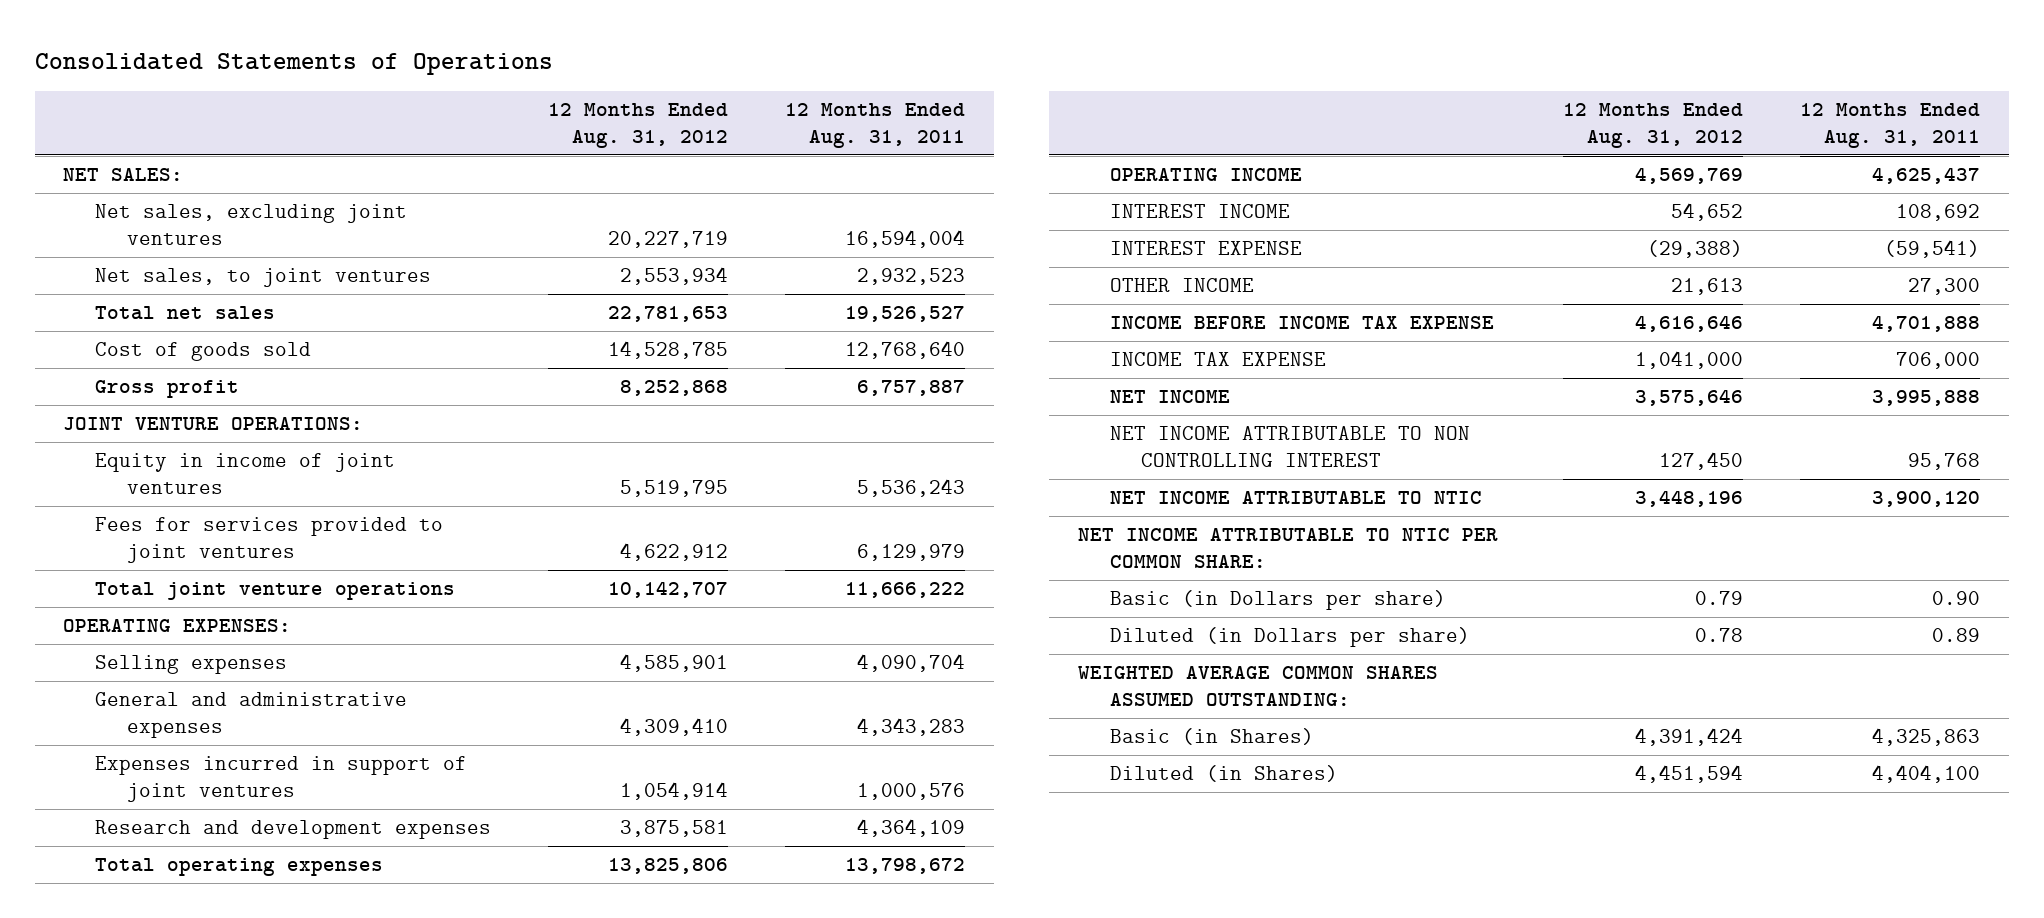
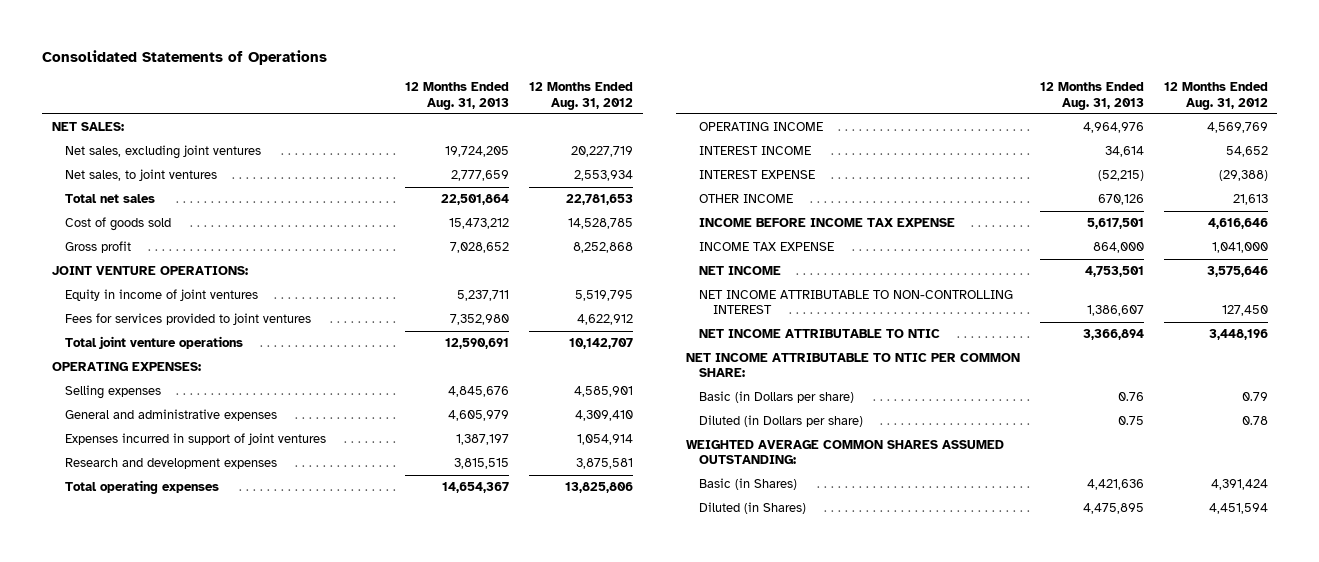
[785,103,966,149] 12 Months Ended Aug. 31, 2011 -> none
none -> [405,82,510,110] 12 Months Ended Aug. 31, 2013
[1109,426,1470,467] NET INCOME ATTRIBUTABLE TO NON CONTROLLING INTEREST -> [699,290,1014,315] NET INCOME ATTRIBUTABLE TO NON-CONTROLLING INTEREST

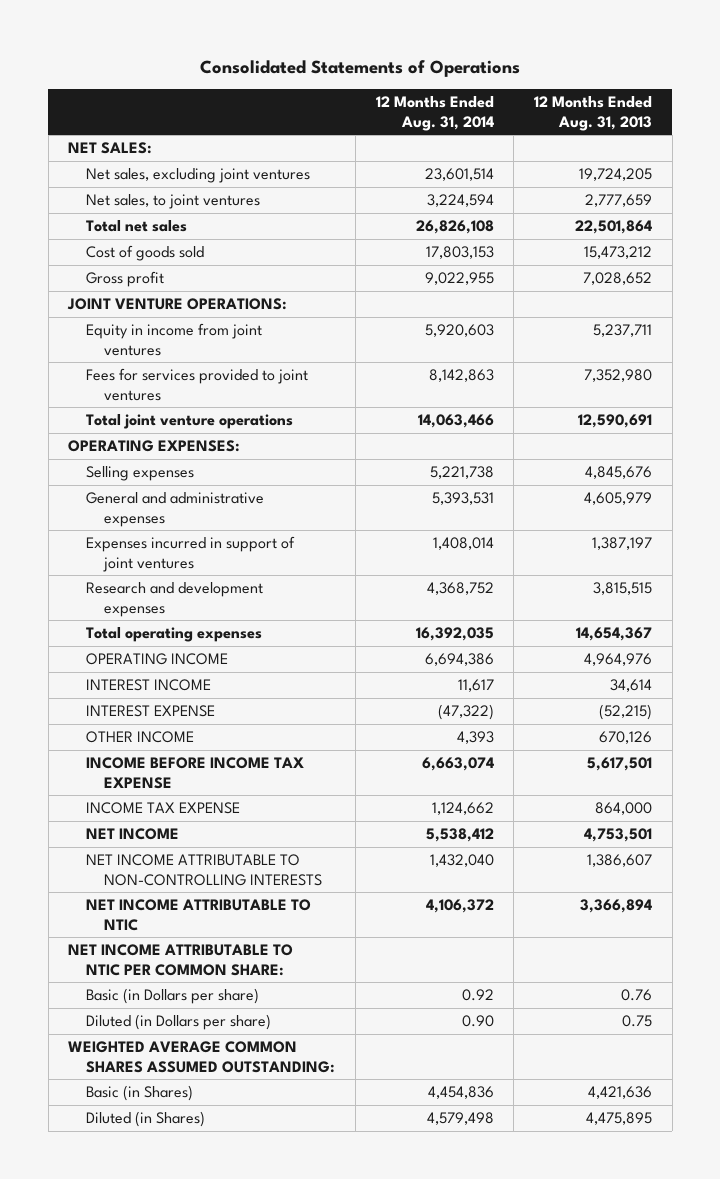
[529,82,634,110] 12 Months Ended Aug. 31, 2012 -> none
none -> [375,96,494,131] 12 Months Ended Aug. 31, 2014
[64,289,258,302] Equity in income of joint ventures -> [86,323,263,356] Equity in income from joint ventures
[699,290,1014,315] NET INCOME ATTRIBUTABLE TO NON-CONTROLLING INTEREST -> [86,854,323,886] NET INCOME ATTRIBUTABLE TO NON-CONTROLLING INTERESTS

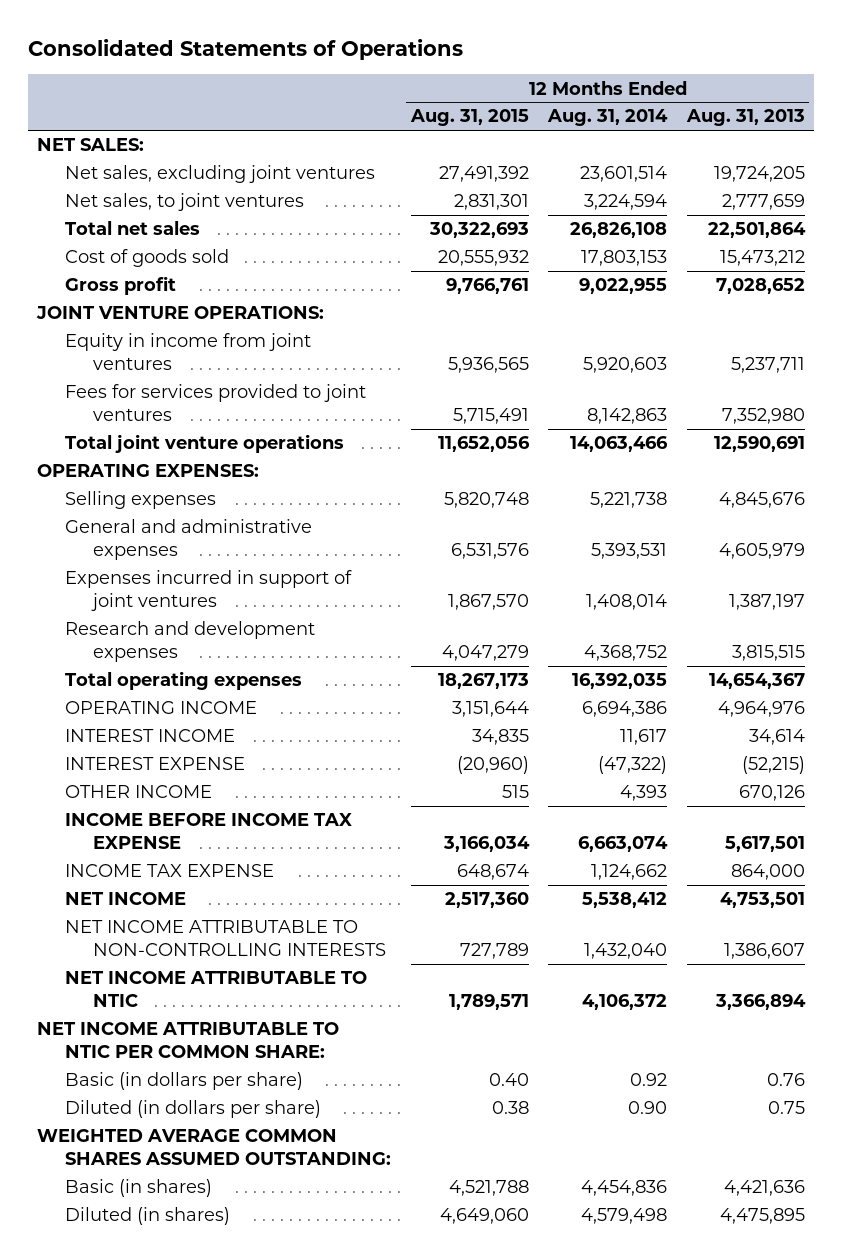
none -> [409,109,529,127] Aug. 31, 2015
[86,988,260,1005] Basic (in Dollars per share) -> [65,1072,304,1091] Basic (in dollars per share)
[86,1014,272,1031] Diluted (in Dollars per share) -> [65,1100,322,1119] Diluted (in dollars per share)
[86,1085,194,1102] Basic (in Shares) -> [65,1179,213,1198] Basic (in shares)
[86,1111,206,1128] Diluted (in Shares) -> [65,1207,231,1226] Diluted (in shares)

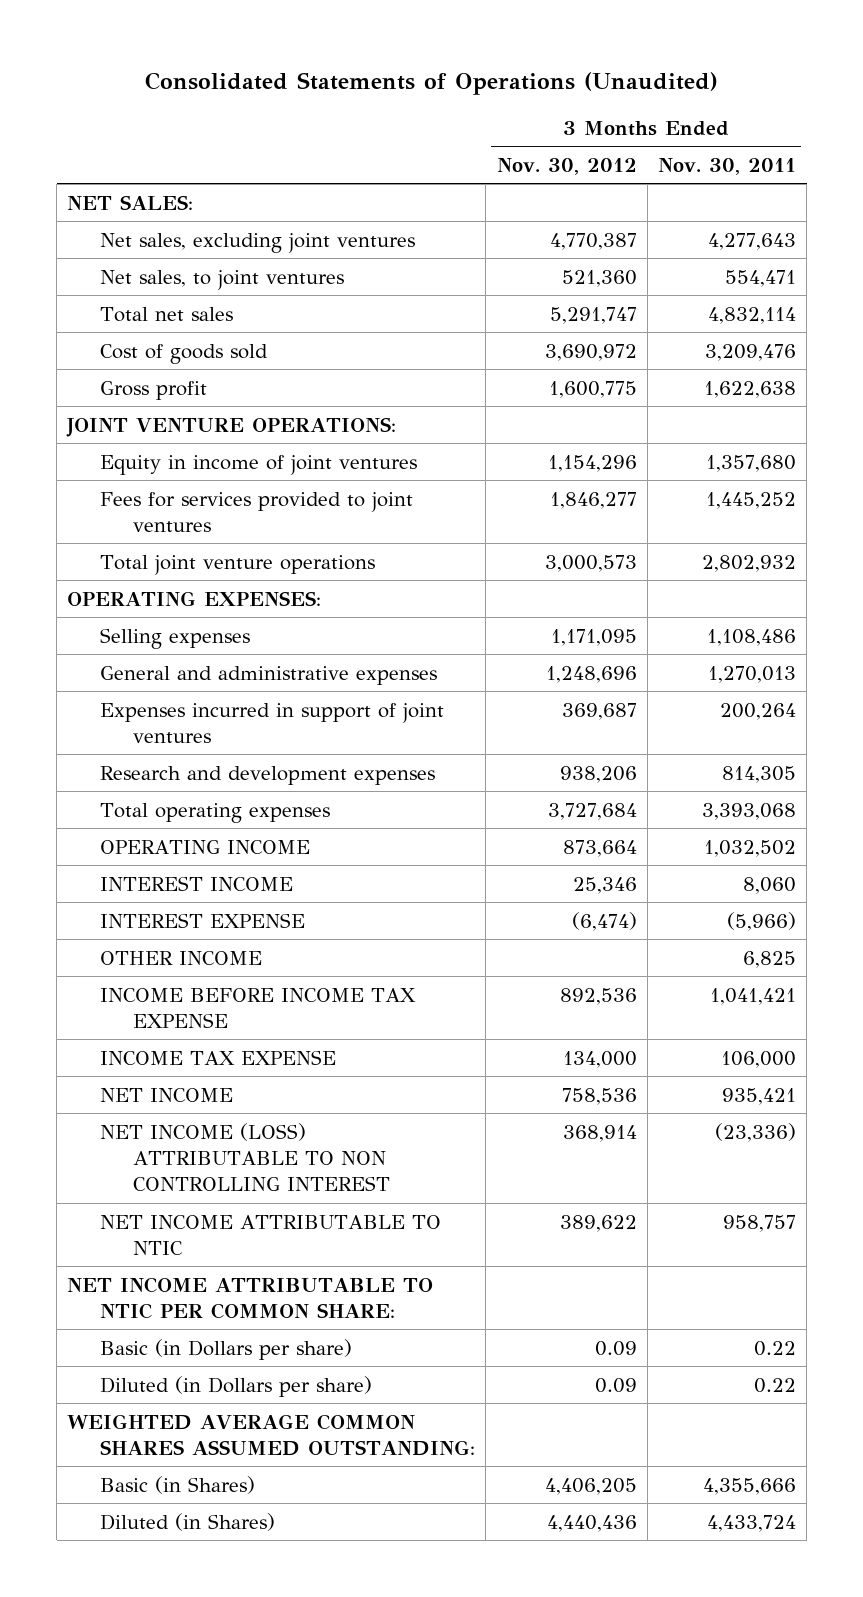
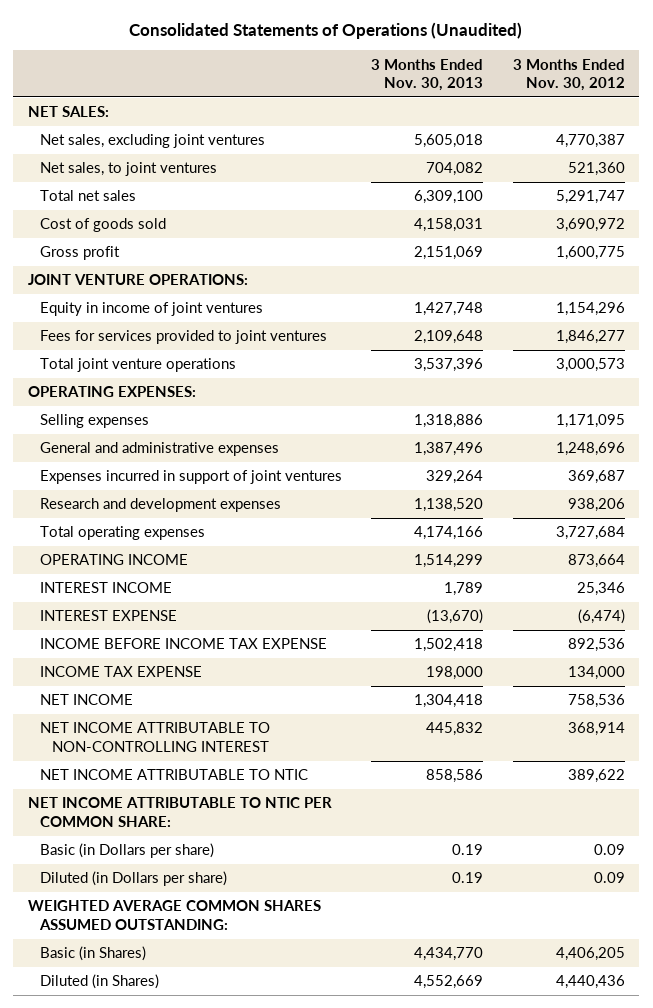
[658,157,797,175] Nov. 30, 2011 -> none
none -> [371,58,484,92] 3 Months Ended Nov. 30, 2013
[100,950,263,965] OTHER INCOME -> none
[100,1122,390,1192] NET INCOME (LOSS) ATTRIBUTABLE TO NON CONTROLLING INTEREST -> [40,722,271,752] NET INCOME ATTRIBUTABLE TO NON-CONTROLLING INTEREST

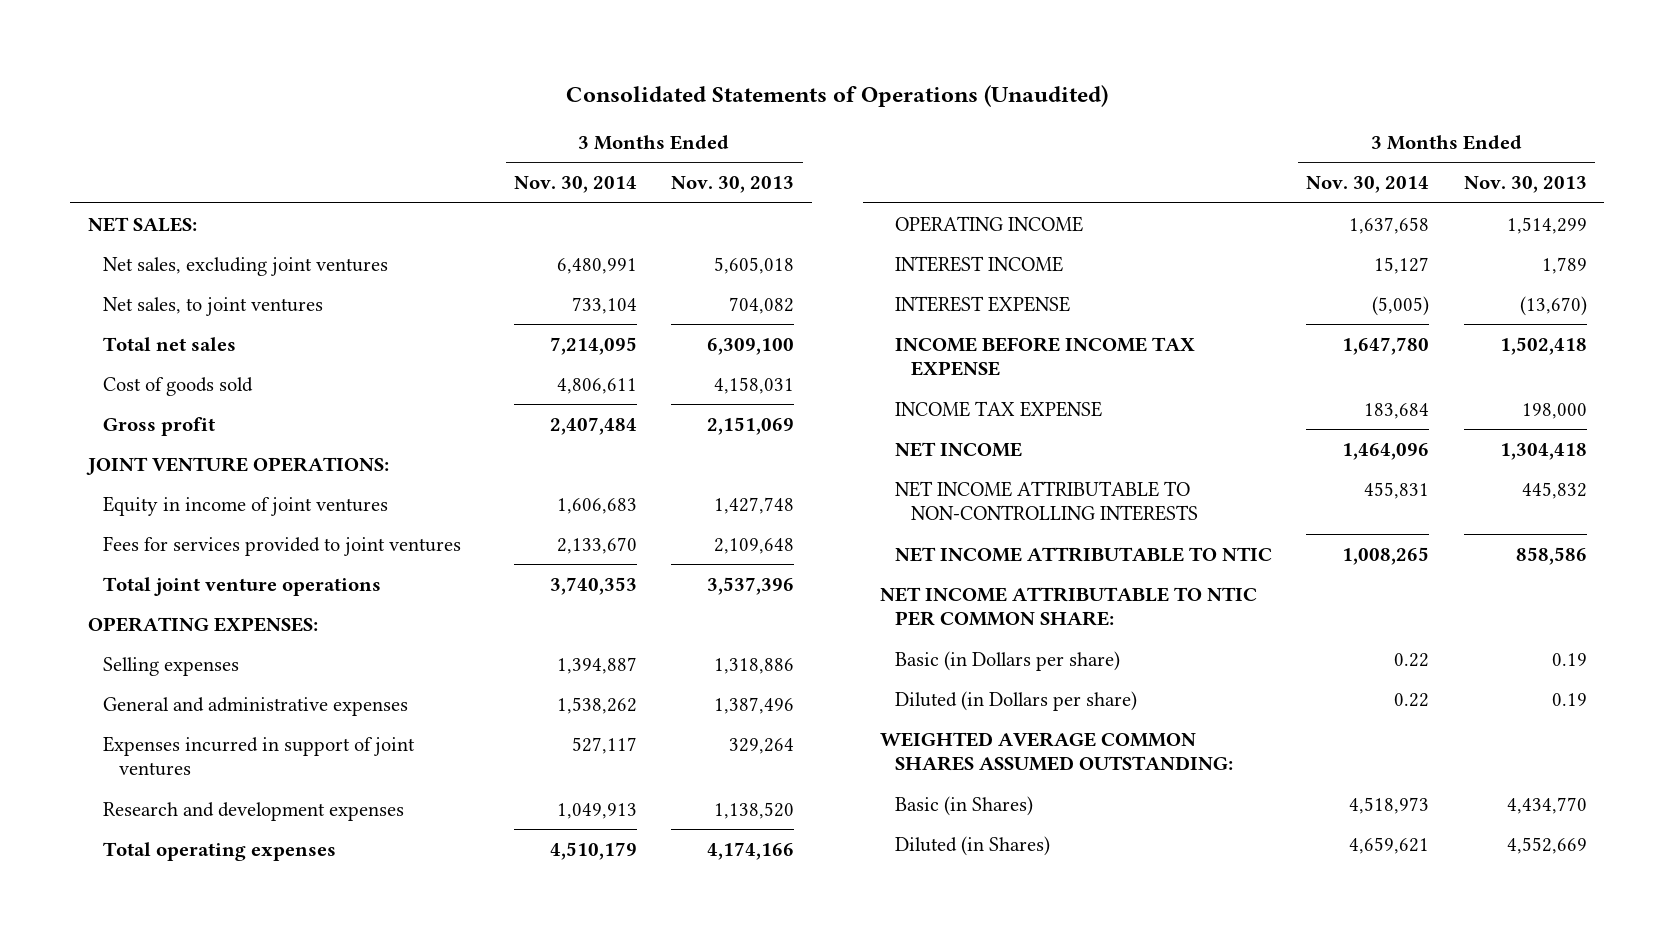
[512,58,625,92] 3 Months Ended Nov. 30, 2012 -> none
none -> [514,176,638,194] Nov. 30, 2014
[40,722,271,752] NET INCOME ATTRIBUTABLE TO NON-CONTROLLING INTEREST -> [895,480,1198,522] NET INCOME ATTRIBUTABLE TO NON-CONTROLLING INTERESTS

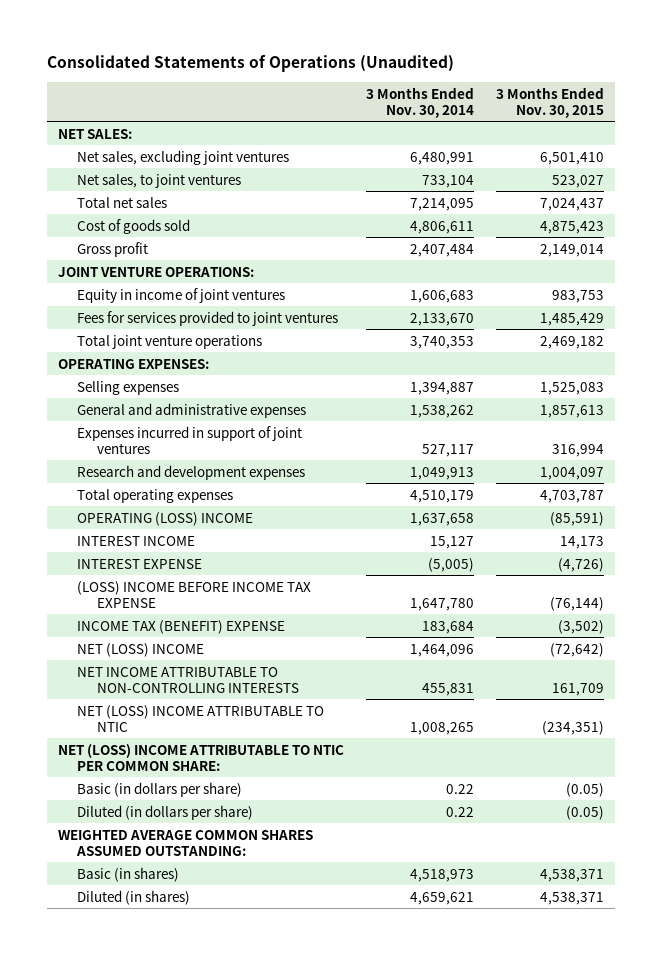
[671,176,795,194] Nov. 30, 2013 -> none
none -> [496,86,605,118] 3 Months Ended Nov. 30, 2015
[895,215,1084,232] OPERATING INCOME -> [77,511,254,526] OPERATING (LOSS) INCOME
[895,336,1196,377] INCOME BEFORE INCOME TAX EXPENSE -> [77,580,312,608] (LOSS) INCOME BEFORE INCOME TAX EXPENSE
[895,400,1103,417] INCOME TAX EXPENSE -> [77,619,286,634] INCOME TAX (BENEFIT) EXPENSE
[895,441,1023,457] NET INCOME -> [77,642,205,657] NET (LOSS) INCOME
[895,546,1273,562] NET INCOME ATTRIBUTABLE TO NTIC -> [77,704,325,732] NET (LOSS) INCOME ATTRIBUTABLE TO NTIC
[879,586,1257,627] NET INCOME ATTRIBUTABLE TO NTIC PER COMMON SHARE: -> [58,743,345,771] NET (LOSS) INCOME ATTRIBUTABLE TO NTIC PER COMMON SHARE:
[895,650,1121,671] Basic (in Dollars per share) -> [77,781,243,797] Basic (in dollars per share)
[895,690,1138,711] Diluted (in Dollars per share) -> [77,804,254,820] Diluted (in dollars per share)
[895,795,1034,816] Basic (in Shares) -> [77,866,180,882] Basic (in shares)
[895,835,1051,856] Diluted (in Shares) -> [77,889,191,905] Diluted (in shares)

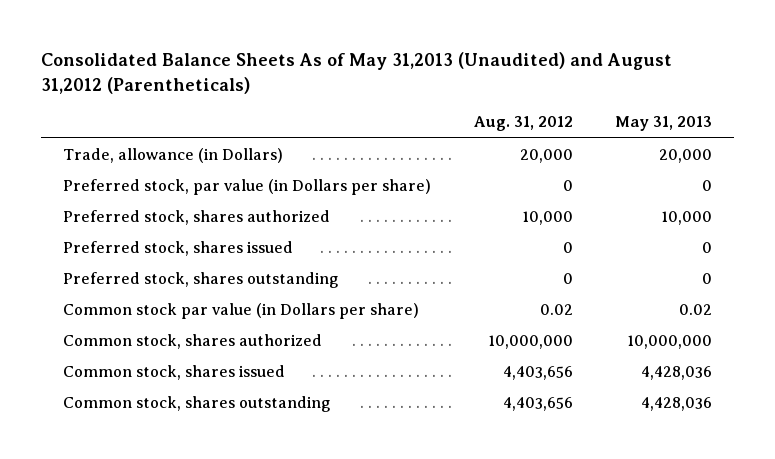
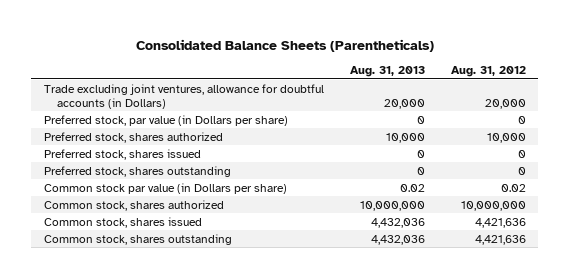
[41,52,673,94] Consolidated Balance Sheets As of May 31,2013 (Unaudited) and August 31,2012 (Parentheticals) -> [135,38,434,52] Consolidated Balance Sheets (Parentheticals)
[615,116,713,132] May 31, 2013 -> none
none -> [349,66,425,78] Aug. 31, 2013
[62,147,283,163] Trade, allowance (in Dollars) -> [44,83,325,109] Trade excluding joint ventures, allowance for doubtful accounts (in Dollars)
[502,365,573,380] 4,403,656 -> [474,217,526,228] 4,421,636
[502,396,573,411] 4,403,656 -> [474,234,526,245] 4,421,636

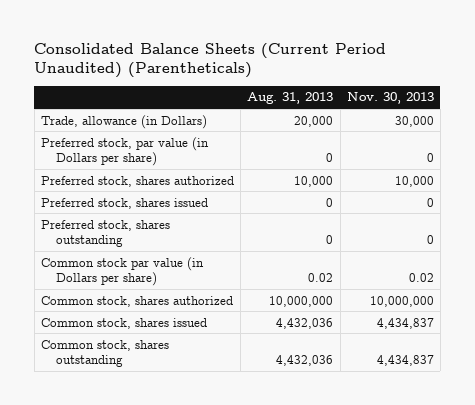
[135,38,434,52] Consolidated Balance Sheets (Parentheticals) -> [34,42,387,79] Consolidated Balance Sheets (Current Period Unaudited) (Parentheticals)
[450,66,526,78] Aug. 31, 2012 -> none
none -> [346,92,434,105] Nov. 30, 2013
[44,83,325,109] Trade excluding joint ventures, allowance for doubtful accounts (in Dollars) -> [40,114,207,129] Trade, allowance (in Dollars)

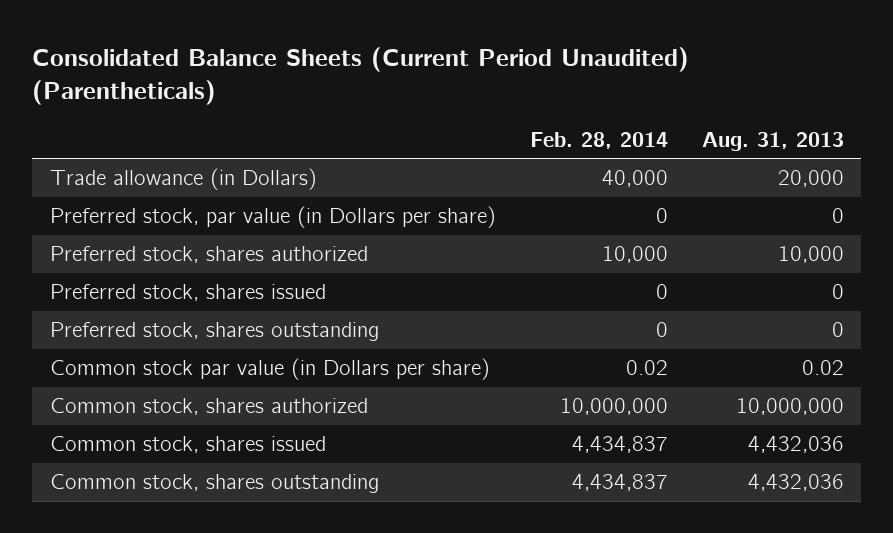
[346,92,434,105] Nov. 30, 2013 -> none
none -> [529,131,668,149] Feb. 28, 2014
[40,114,207,129] Trade, allowance (in Dollars) -> [49,168,317,191] Trade allowance (in Dollars)

